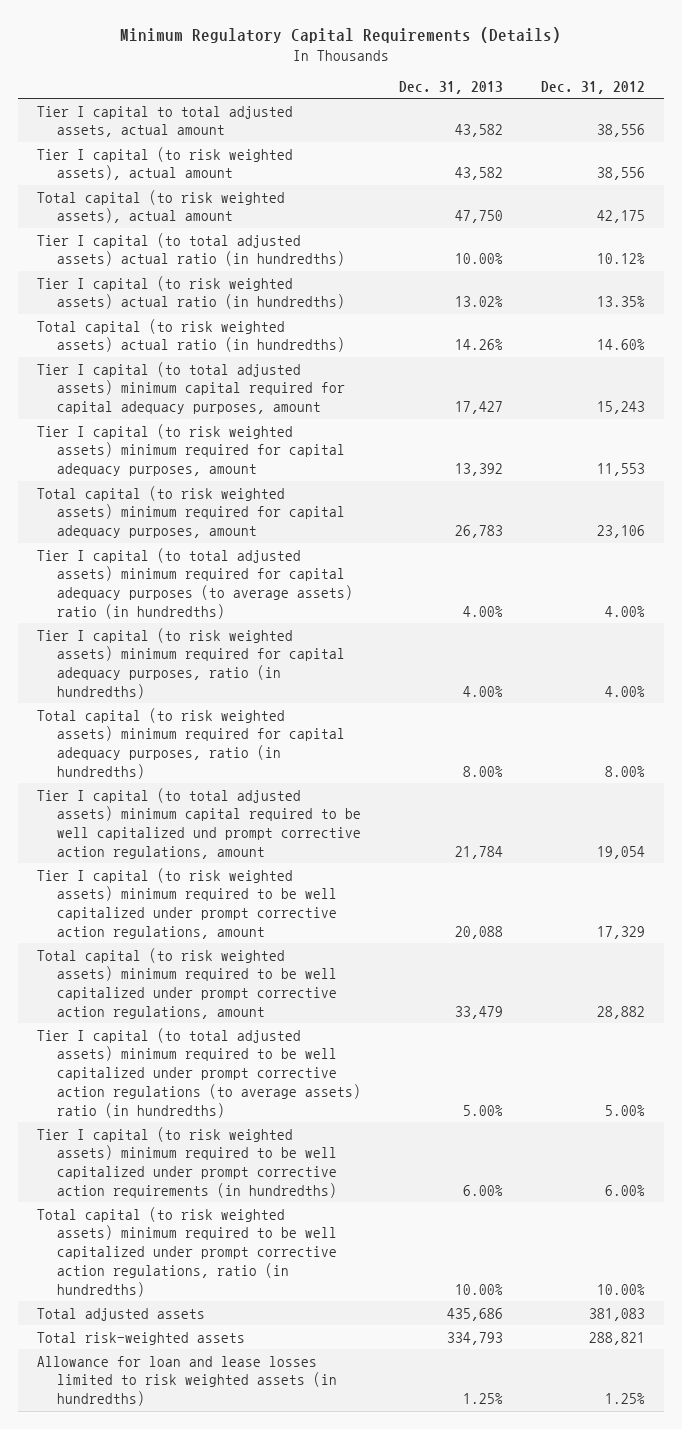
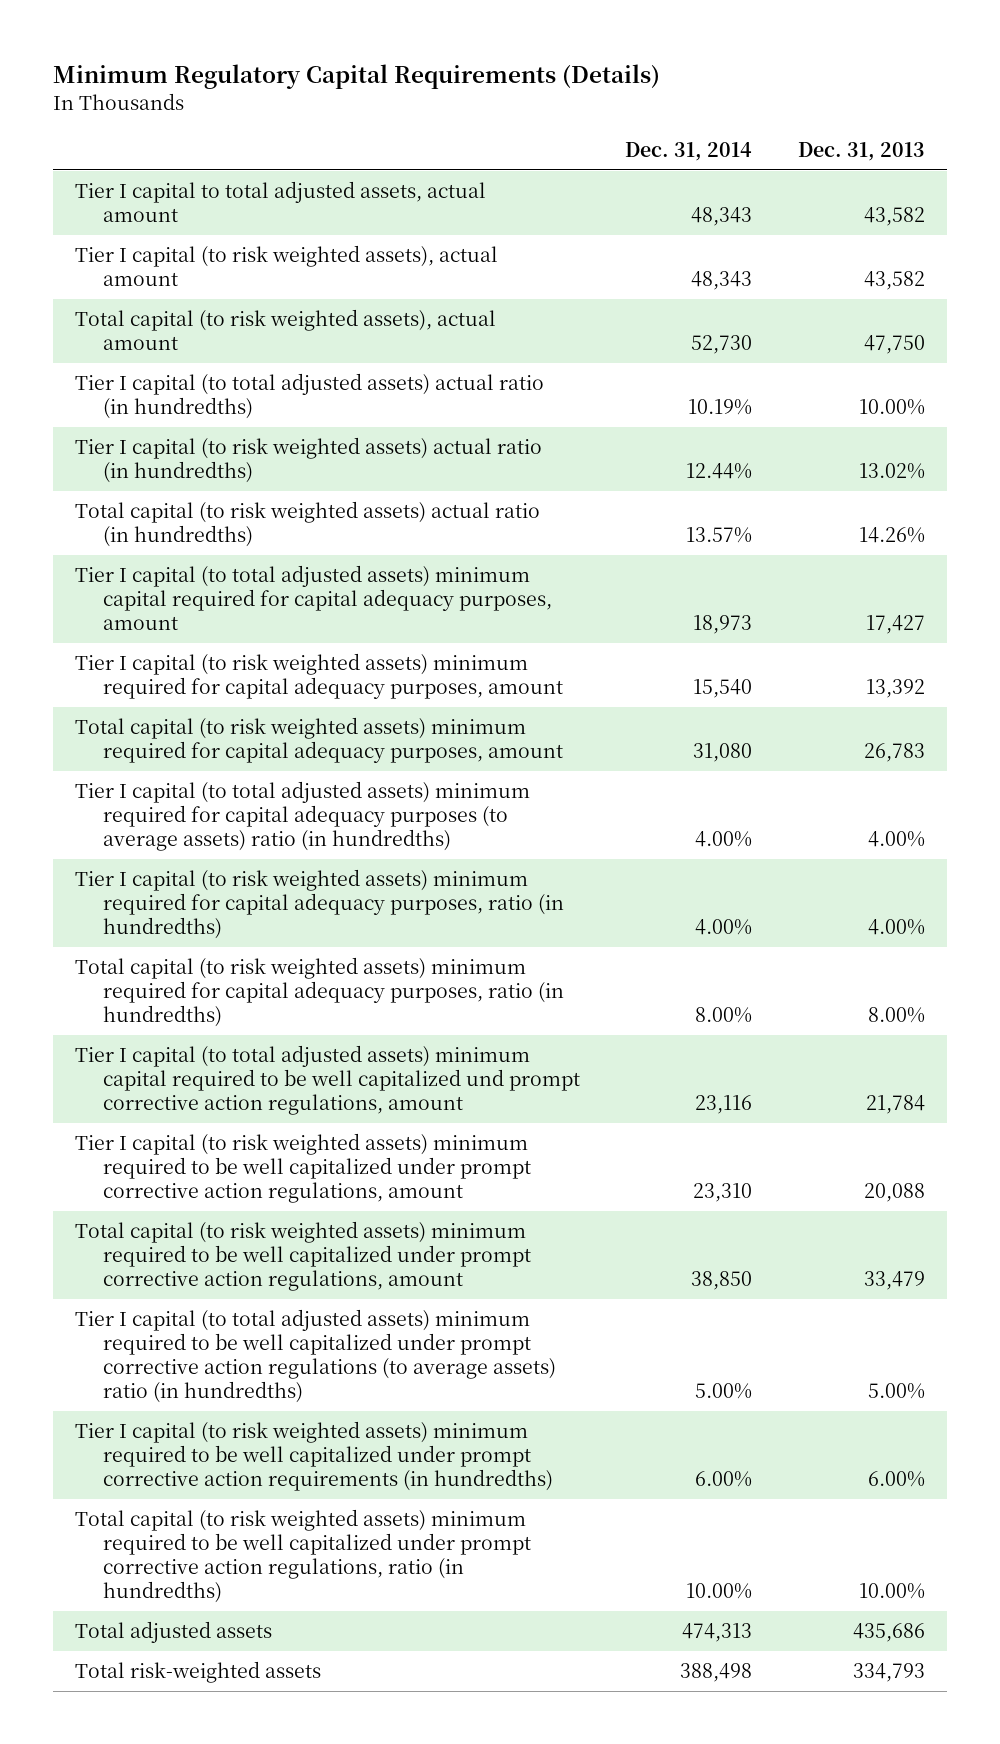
[541,81,646,95] Dec. 31, 2012 -> none
none -> [625,141,753,161] Dec. 31, 2014
[36,1355,338,1407] Allowance for loan and lease losses limited to risk weighted assets (in hundredths) -> none

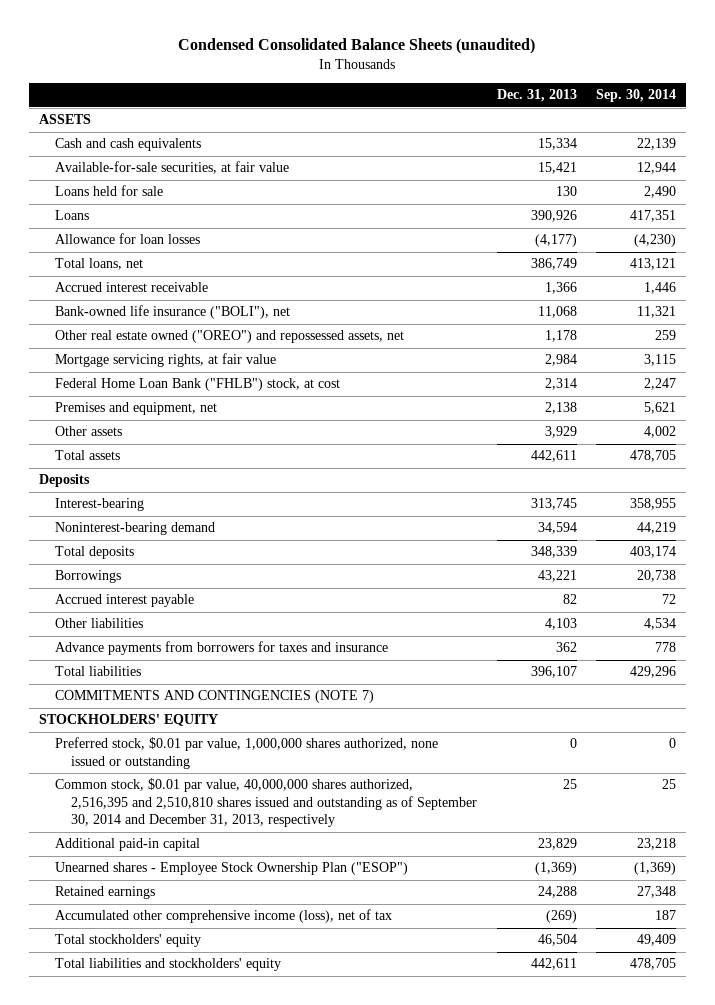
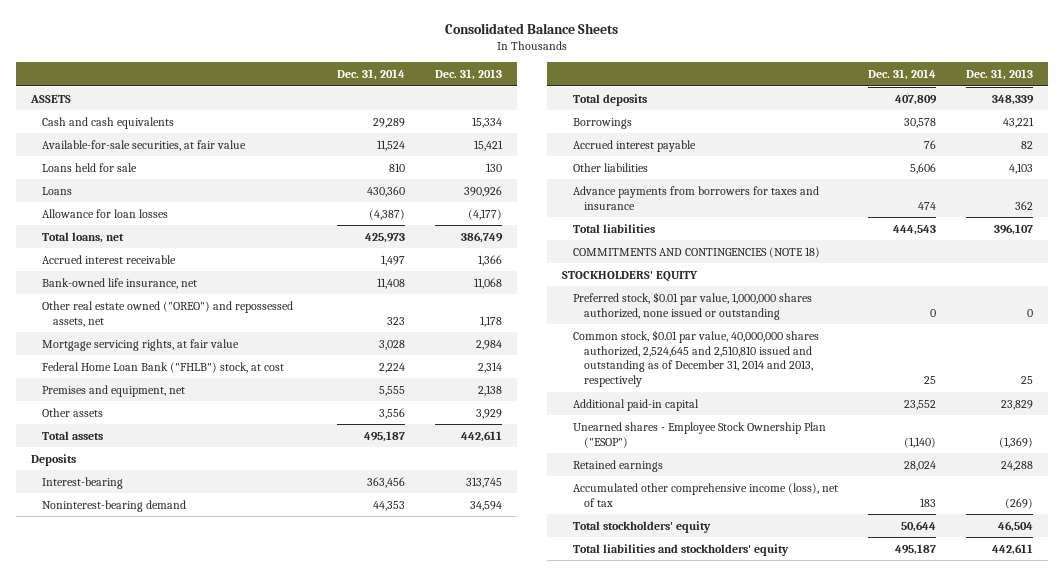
[178,38,536,55] Condensed Consolidated Balance Sheets (unaudited) -> [444,23,618,35] Consolidated Balance Sheets
[596,89,677,103] Sep. 30, 2014 -> none
none -> [336,68,405,80] Dec. 31, 2014
[54,305,290,320] Bank-owned life insurance ("BOLI"), net -> [41,277,197,289] Bank-owned life insurance, net
[54,690,374,704] COMMITMENTS AND CONTINGENCIES (NOTE 7) -> [572,246,820,258] COMMITMENTS AND CONTINGENCIES (NOTE 18)
[54,778,478,828] Common stock, $0.01 par value, 40,000,000 shares authorized, 2,516,395 and 2,510,810 shares issued and outstanding as of September 30, 2014 and December 31, 2013, respectively -> [572,329,819,387] Common stock, $0.01 par value, 40,000,000 shares authorized, 2,524,645 and 2,510,810 issued and outstanding as of December 31, 2014 and 2013, respectively

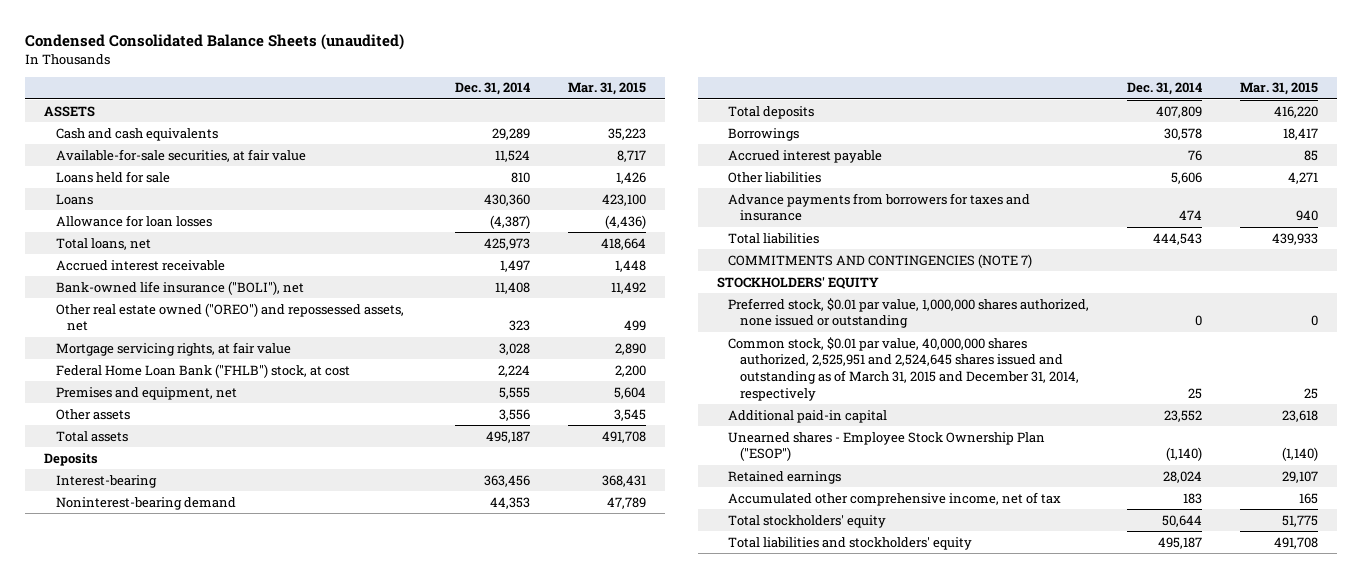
[444,23,618,35] Consolidated Balance Sheets -> [25,33,405,50] Condensed Consolidated Balance Sheets (unaudited)
[434,68,502,80] Dec. 31, 2013 -> none
none -> [567,82,646,96] Mar. 31, 2015
[41,277,197,289] Bank-owned life insurance, net -> [55,280,304,295] Bank-owned life insurance ("BOLI"), net
[572,246,820,258] COMMITMENTS AND CONTINGENCIES (NOTE 18) -> [728,253,1033,268] COMMITMENTS AND CONTINGENCIES (NOTE 7)
[572,329,819,387] Common stock, $0.01 par value, 40,000,000 shares authorized, 2,524,645 and 2,510,810 issued and outstanding as of December 31, 2014 and 2013, respectively -> [728,336,1079,401] Common stock, $0.01 par value, 40,000,000 shares authorized, 2,525,951 and 2,524,645 shares issued and outstanding as of March 31, 2015 and December 31, 2014, respectively
[572,482,838,507] Accumulated other comprehensive income (loss), net of tax -> [728,491,1062,506] Accumulated other comprehensive income, net of tax

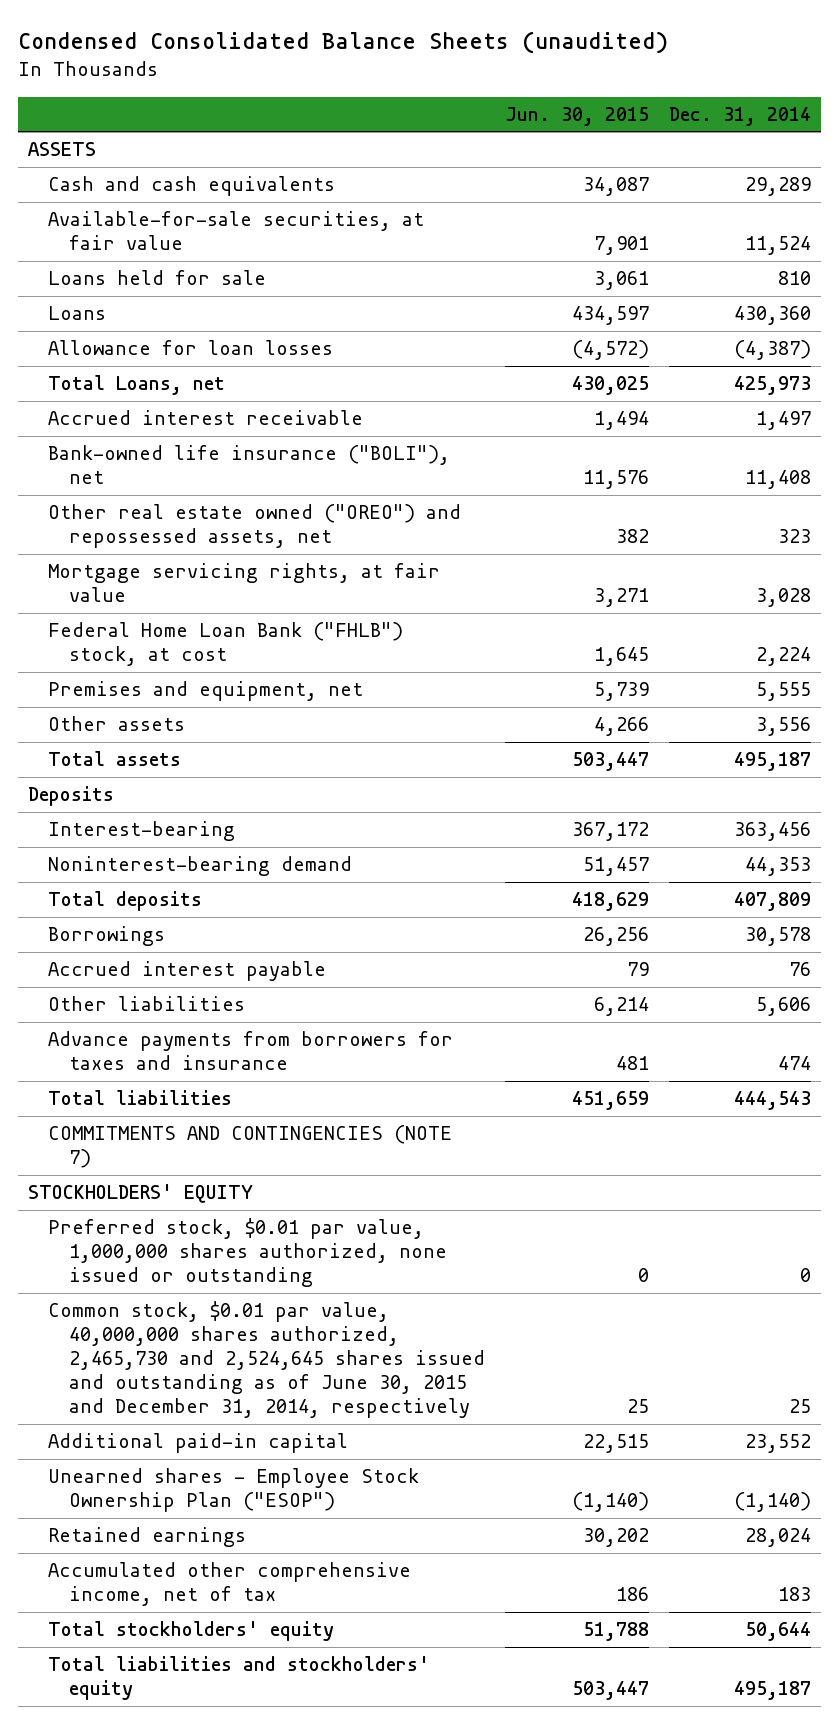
[567,82,646,96] Mar. 31, 2015 -> none
none -> [504,106,649,126] Jun. 30, 2015
[55,237,151,250] Total loans, net -> [48,375,226,396] Total Loans, net
[728,336,1079,401] Common stock, $0.01 par value, 40,000,000 shares authorized, 2,525,951 and 2,524,645 shares issued and outstanding as of March 31, 2015 and December 31, 2014, respectively -> [48,1301,485,1419] Common stock, $0.01 par value, 40,000,000 shares authorized, 2,465,730 and 2,524,645 shares issued and outstanding as of June 30, 2015 and December 31, 2014, respectively

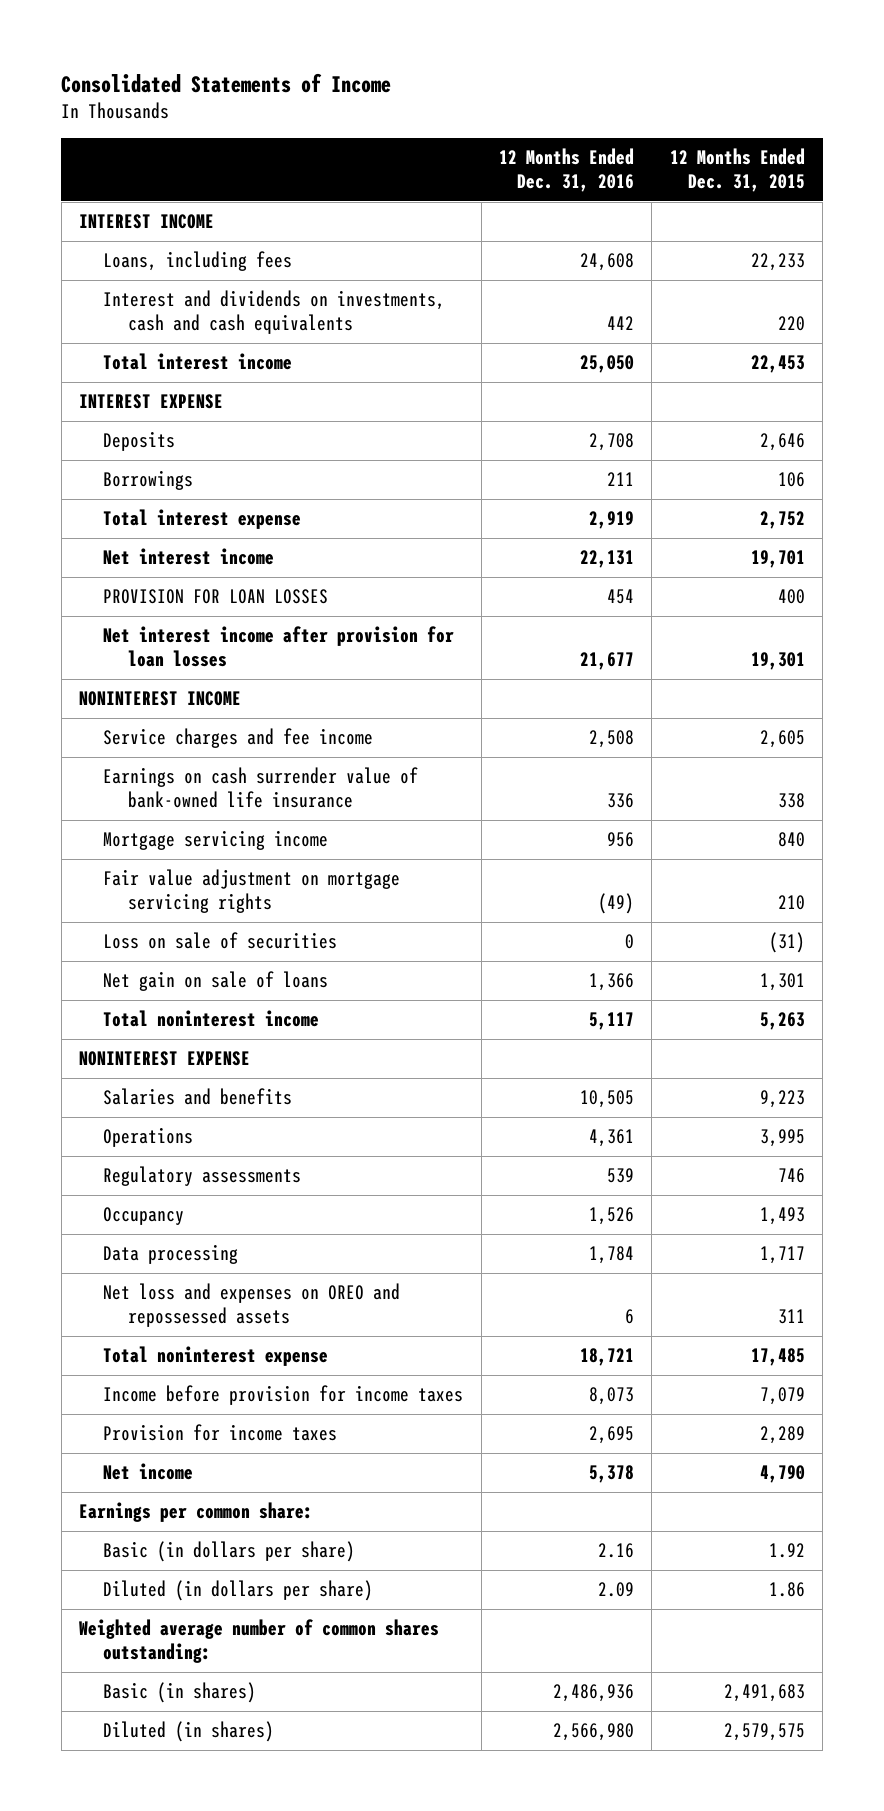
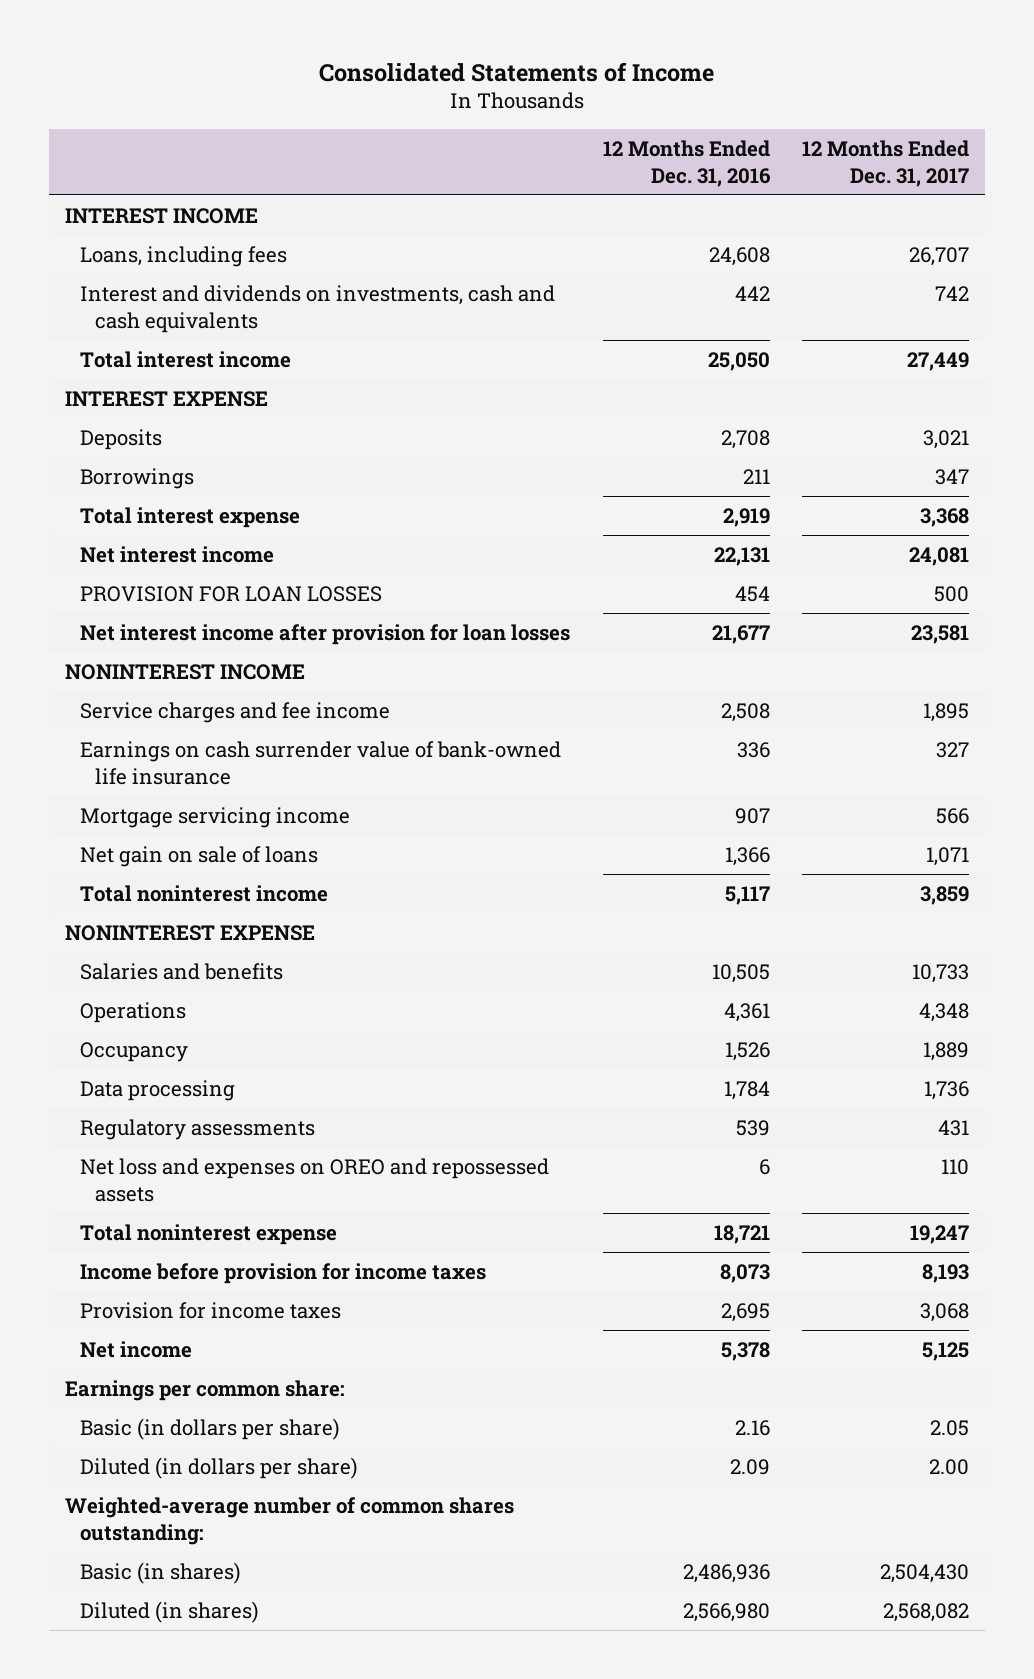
[669,147,805,193] 12 Months Ended Dec. 31, 2015 -> none
none -> [801,140,969,187] 12 Months Ended Dec. 31, 2017
[103,869,401,914] Fair value adjustment on mortgage servicing rights -> none
[103,932,338,950] Loss on sale of securities -> none
[607,832,635,848] 956 -> [734,808,770,825] 907
[103,1166,302,1187] Regulatory assessments -> [80,1119,316,1141] Regulatory assessments
[79,1619,440,1664] Weighted average number of common shares outstanding: -> [64,1497,514,1545] Weighted-average number of common shares outstanding:

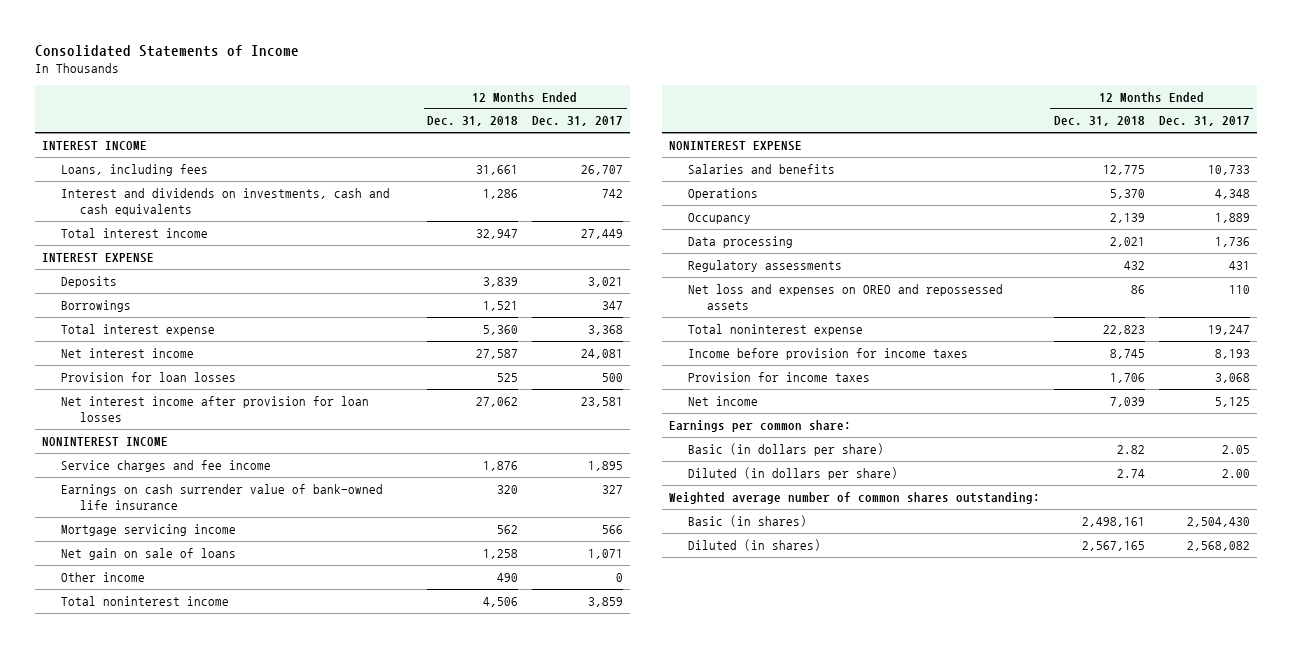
[602,140,771,187] 12 Months Ended Dec. 31, 2016 -> none
none -> [427,116,519,127] Dec. 31, 2018
[80,586,383,603] PROVISION FOR LOAN LOSSES -> [61,371,237,382] Provision for loan losses
none -> [61,571,146,582] Other income
[64,1497,514,1545] Weighted-average number of common shares outstanding: -> [668,491,1040,504] Weighted average number of common shares outstanding:

